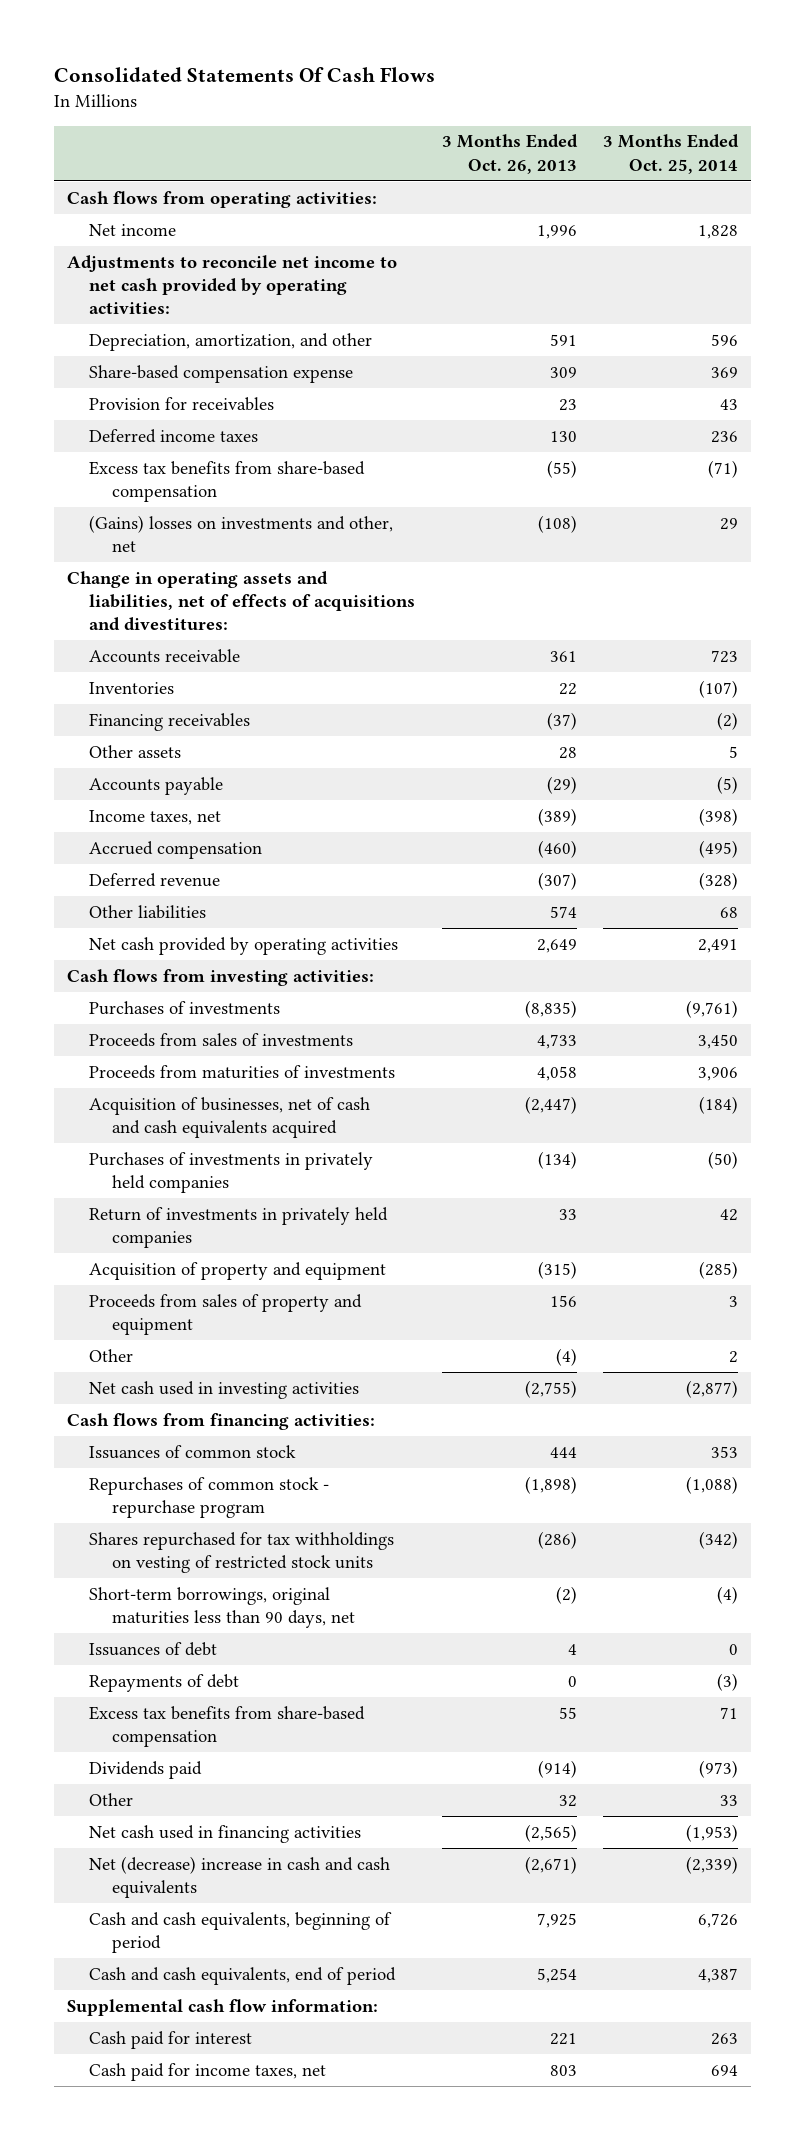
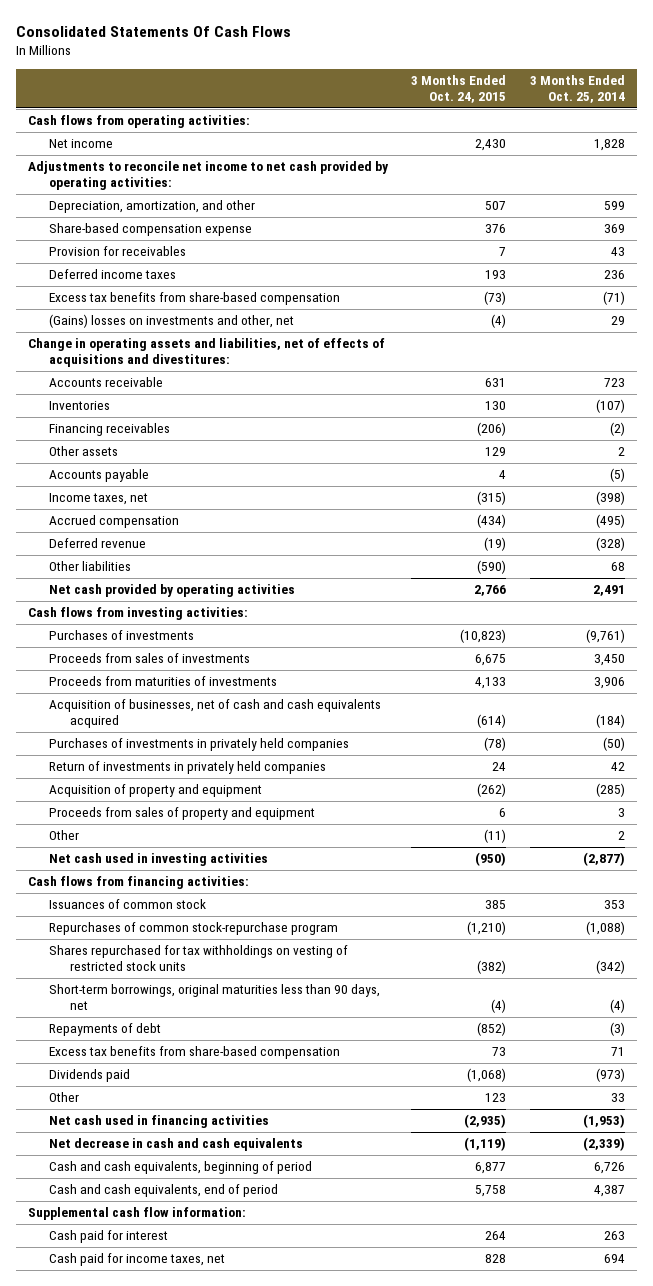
[441,134,578,174] 3 Months Ended Oct. 26, 2013 -> none
none -> [411,75,507,104] 3 Months Ended Oct. 24, 2015
[710,333,738,346] 596 -> [604,201,626,211] 599
[728,745,738,758] 5 -> [618,447,626,457] 2
[89,1476,330,1519] Repurchases of common stock - repurchase program -> [48,922,338,936] Repurchases of common stock-repurchase program
[89,1641,218,1656] Issuances of debt -> none
[89,1855,391,1899] Net (decrease) increase in cash and cash equivalents -> [48,1138,303,1152] Net decrease in cash and cash equivalents

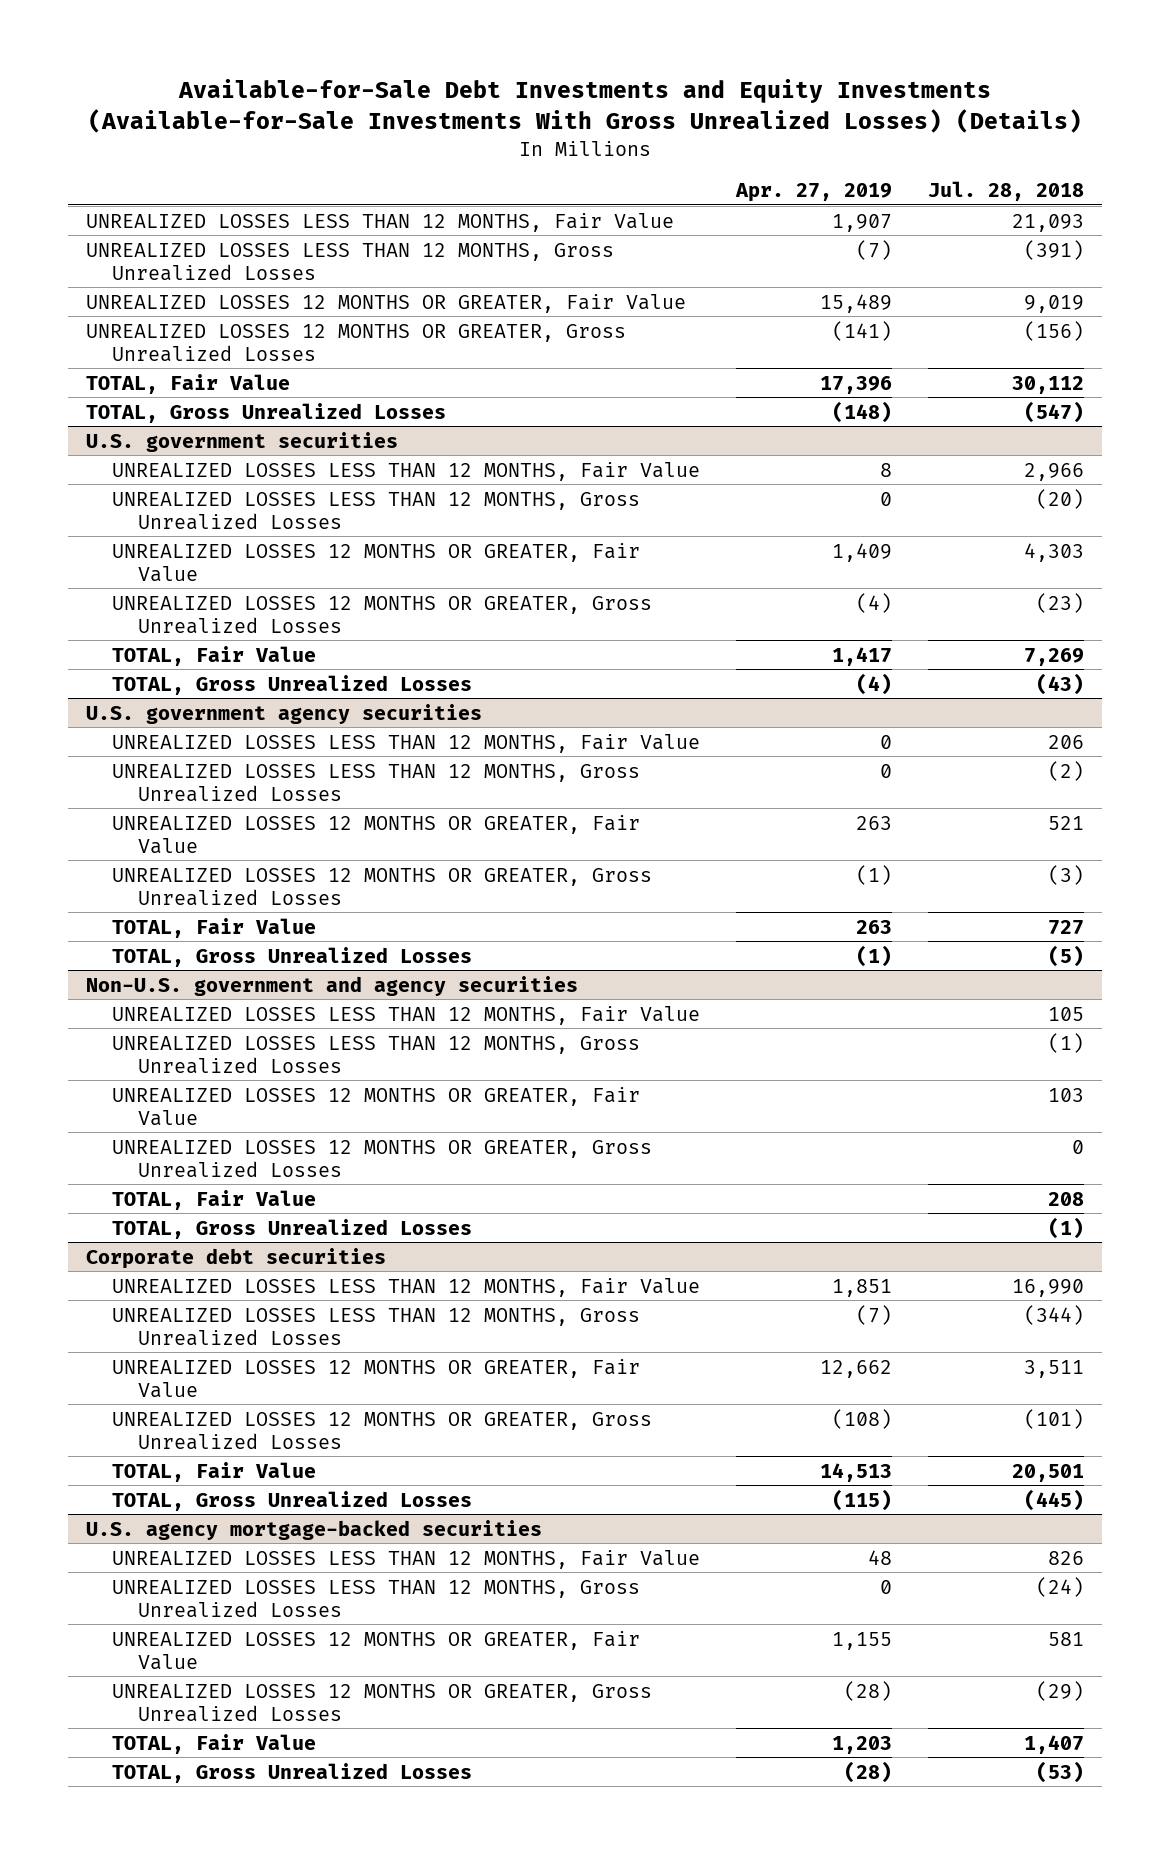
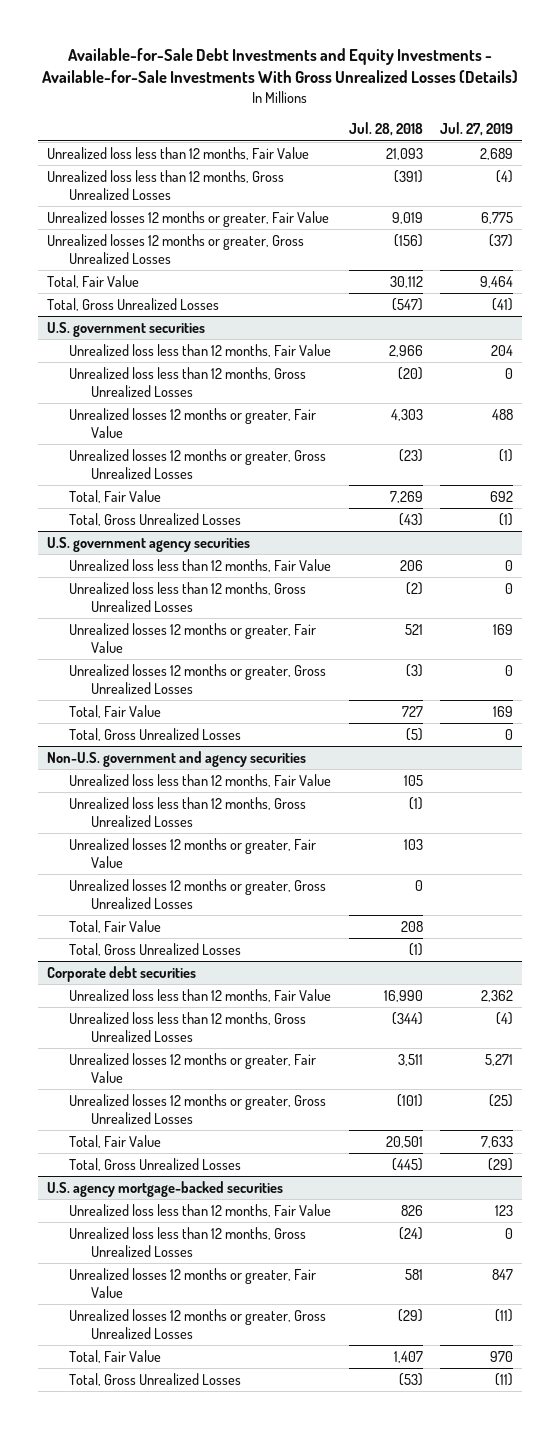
[87,79,1082,134] Available-for-Sale Debt Investments and Equity Investments (Available-for-Sale Investments With Gross Unrealized Losses) (Details) -> [42,47,519,84] Available-for-Sale Debt Investments and Equity Investments - Available-for-Sale Investments With Gross Unrealized Losses (Details)
[734,183,892,203] Apr. 27, 2019 -> none
none -> [440,122,514,137] Jul. 27, 2019
[85,212,674,232] UNREALIZED LOSSES LESS THAN 12 MONTHS, Fair Value -> [46,146,309,160] Unrealized loss less than 12 months, Fair Value
[85,242,614,281] UNREALIZED LOSSES LESS THAN 12 MONTHS, Gross Unrealized Losses -> [46,169,284,200] Unrealized loss less than 12 months, Gross Unrealized Losses
[85,293,686,313] UNREALIZED LOSSES 12 MONTHS OR GREATER, Fair Value -> [46,210,329,227] Unrealized losses 12 months or greater, Fair Value
[85,323,626,362] UNREALIZED LOSSES 12 MONTHS OR GREATER, Gross Unrealized Losses -> [46,233,304,264] Unrealized losses 12 months or greater, Gross Unrealized Losses
[85,373,290,394] TOTAL, Fair Value -> [46,274,139,288] Total, Fair Value
[85,402,446,423] TOTAL, Gross Unrealized Losses -> [46,297,219,311] Total, Gross Unrealized Losses
[111,461,700,481] UNREALIZED LOSSES LESS THAN 12 MONTHS, Fair Value -> [69,343,332,357] Unrealized loss less than 12 months, Fair Value
[111,491,640,530] UNREALIZED LOSSES LESS THAN 12 MONTHS, Gross Unrealized Losses -> [69,366,307,397] Unrealized loss less than 12 months, Gross Unrealized Losses
[111,542,640,582] UNREALIZED LOSSES 12 MONTHS OR GREATER, Fair Value -> [69,407,317,438] Unrealized losses 12 months or greater, Fair Value
[111,595,652,634] UNREALIZED LOSSES 12 MONTHS OR GREATER, Gross Unrealized Losses -> [69,448,327,479] Unrealized losses 12 months or greater, Gross Unrealized Losses
[111,645,316,666] TOTAL, Fair Value -> [69,489,162,503] Total, Fair Value
[111,674,472,695] TOTAL, Gross Unrealized Losses -> [69,512,242,526] Total, Gross Unrealized Losses
[111,733,700,753] UNREALIZED LOSSES LESS THAN 12 MONTHS, Fair Value -> [69,558,332,572] Unrealized loss less than 12 months, Fair Value
[111,763,640,802] UNREALIZED LOSSES LESS THAN 12 MONTHS, Gross Unrealized Losses -> [69,581,307,612] Unrealized loss less than 12 months, Gross Unrealized Losses
[111,814,640,854] UNREALIZED LOSSES 12 MONTHS OR GREATER, Fair Value -> [69,622,317,653] Unrealized losses 12 months or greater, Fair Value
[111,867,652,906] UNREALIZED LOSSES 12 MONTHS OR GREATER, Gross Unrealized Losses -> [69,663,327,694] Unrealized losses 12 months or greater, Gross Unrealized Losses
[111,917,316,938] TOTAL, Fair Value -> [69,704,162,718] Total, Fair Value
[111,946,472,967] TOTAL, Gross Unrealized Losses -> [69,727,242,741] Total, Gross Unrealized Losses
[111,1005,700,1025] UNREALIZED LOSSES LESS THAN 12 MONTHS, Fair Value -> [69,773,332,787] Unrealized loss less than 12 months, Fair Value
[111,1035,640,1074] UNREALIZED LOSSES LESS THAN 12 MONTHS, Gross Unrealized Losses -> [69,796,307,827] Unrealized loss less than 12 months, Gross Unrealized Losses
[111,1086,640,1126] UNREALIZED LOSSES 12 MONTHS OR GREATER, Fair Value -> [69,837,317,868] Unrealized losses 12 months or greater, Fair Value
[111,1139,652,1178] UNREALIZED LOSSES 12 MONTHS OR GREATER, Gross Unrealized Losses -> [69,878,327,909] Unrealized losses 12 months or greater, Gross Unrealized Losses
[111,1189,316,1210] TOTAL, Fair Value -> [69,919,162,933] Total, Fair Value
[111,1218,472,1239] TOTAL, Gross Unrealized Losses -> [69,942,242,956] Total, Gross Unrealized Losses
[111,1277,700,1297] UNREALIZED LOSSES LESS THAN 12 MONTHS, Fair Value -> [69,988,332,1002] Unrealized loss less than 12 months, Fair Value
[111,1307,640,1346] UNREALIZED LOSSES LESS THAN 12 MONTHS, Gross Unrealized Losses -> [69,1011,307,1042] Unrealized loss less than 12 months, Gross Unrealized Losses
[111,1358,640,1398] UNREALIZED LOSSES 12 MONTHS OR GREATER, Fair Value -> [69,1052,317,1083] Unrealized losses 12 months or greater, Fair Value
[111,1411,652,1450] UNREALIZED LOSSES 12 MONTHS OR GREATER, Gross Unrealized Losses -> [69,1093,327,1124] Unrealized losses 12 months or greater, Gross Unrealized Losses
[111,1461,316,1482] TOTAL, Fair Value -> [69,1134,162,1148] Total, Fair Value
[111,1490,472,1511] TOTAL, Gross Unrealized Losses -> [69,1157,242,1171] Total, Gross Unrealized Losses
[111,1549,700,1569] UNREALIZED LOSSES LESS THAN 12 MONTHS, Fair Value -> [69,1203,332,1217] Unrealized loss less than 12 months, Fair Value
[111,1579,640,1618] UNREALIZED LOSSES LESS THAN 12 MONTHS, Gross Unrealized Losses -> [69,1226,307,1257] Unrealized loss less than 12 months, Gross Unrealized Losses
[111,1630,640,1670] UNREALIZED LOSSES 12 MONTHS OR GREATER, Fair Value -> [69,1267,317,1298] Unrealized losses 12 months or greater, Fair Value
[111,1683,652,1722] UNREALIZED LOSSES 12 MONTHS OR GREATER, Gross Unrealized Losses -> [69,1308,327,1339] Unrealized losses 12 months or greater, Gross Unrealized Losses
[111,1733,316,1754] TOTAL, Fair Value -> [69,1349,162,1363] Total, Fair Value
[111,1762,472,1783] TOTAL, Gross Unrealized Losses -> [69,1372,242,1386] Total, Gross Unrealized Losses

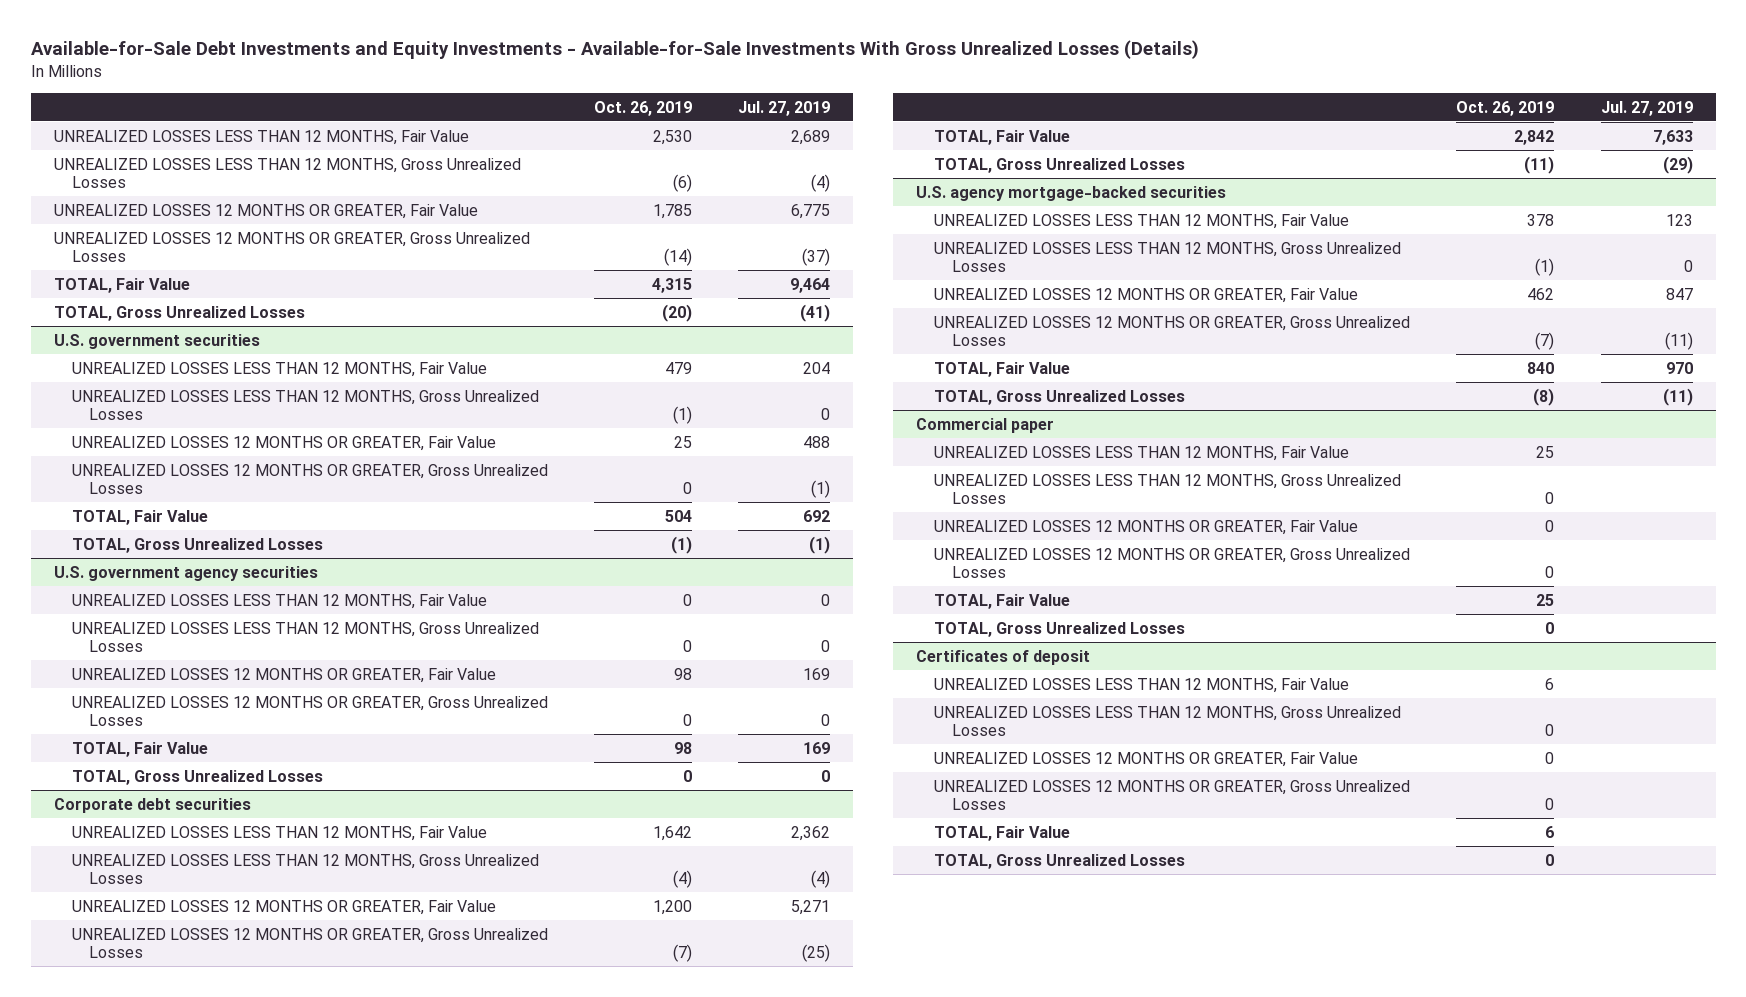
[348,122,423,137] Jul. 28, 2018 -> none
none -> [593,100,692,116] Oct. 26, 2019
[46,146,309,160] Unrealized loss less than 12 months, Fair Value -> [53,129,469,145] UNREALIZED LOSSES LESS THAN 12 MONTHS, Fair Value
[46,169,284,200] Unrealized loss less than 12 months, Gross Unrealized Losses -> [53,157,521,189] UNREALIZED LOSSES LESS THAN 12 MONTHS, Gross Unrealized Losses
[46,210,329,227] Unrealized losses 12 months or greater, Fair Value -> [53,203,478,219] UNREALIZED LOSSES 12 MONTHS OR GREATER, Fair Value
[46,233,304,264] Unrealized losses 12 months or greater, Gross Unrealized Losses -> [53,231,530,263] UNREALIZED LOSSES 12 MONTHS OR GREATER, Gross Unrealized Losses
[46,274,139,288] Total, Fair Value -> [53,277,190,293] TOTAL, Fair Value
[46,297,219,311] Total, Gross Unrealized Losses -> [53,305,305,321] TOTAL, Gross Unrealized Losses
[69,343,332,357] Unrealized loss less than 12 months, Fair Value -> [71,361,487,377] UNREALIZED LOSSES LESS THAN 12 MONTHS, Fair Value
[69,366,307,397] Unrealized loss less than 12 months, Gross Unrealized Losses -> [71,389,539,421] UNREALIZED LOSSES LESS THAN 12 MONTHS, Gross Unrealized Losses
[69,407,317,438] Unrealized losses 12 months or greater, Fair Value -> [71,435,496,451] UNREALIZED LOSSES 12 MONTHS OR GREATER, Fair Value
[69,448,327,479] Unrealized losses 12 months or greater, Gross Unrealized Losses -> [71,463,548,495] UNREALIZED LOSSES 12 MONTHS OR GREATER, Gross Unrealized Losses
[69,489,162,503] Total, Fair Value -> [71,509,208,525] TOTAL, Fair Value
[69,512,242,526] Total, Gross Unrealized Losses -> [71,537,323,553] TOTAL, Gross Unrealized Losses
[46,750,306,767] Non-U.S. government and agency securities -> none
[69,773,332,787] Unrealized loss less than 12 months, Fair Value -> none
[69,796,307,827] Unrealized loss less than 12 months, Gross Unrealized Losses -> none
[69,837,317,868] Unrealized losses 12 months or greater, Fair Value -> none
[69,878,327,909] Unrealized losses 12 months or greater, Gross Unrealized Losses -> none
[69,919,162,933] Total, Fair Value -> none
[69,942,242,956] Total, Gross Unrealized Losses -> none
[69,558,332,572] Unrealized loss less than 12 months, Fair Value -> [71,593,487,609] UNREALIZED LOSSES LESS THAN 12 MONTHS, Fair Value
[69,581,307,612] Unrealized loss less than 12 months, Gross Unrealized Losses -> [71,621,539,653] UNREALIZED LOSSES LESS THAN 12 MONTHS, Gross Unrealized Losses
[69,622,317,653] Unrealized losses 12 months or greater, Fair Value -> [71,667,496,683] UNREALIZED LOSSES 12 MONTHS OR GREATER, Fair Value
[69,663,327,694] Unrealized losses 12 months or greater, Gross Unrealized Losses -> [71,695,548,727] UNREALIZED LOSSES 12 MONTHS OR GREATER, Gross Unrealized Losses
[69,704,162,718] Total, Fair Value -> [71,741,208,757] TOTAL, Fair Value
[69,727,242,741] Total, Gross Unrealized Losses -> [71,769,323,785] TOTAL, Gross Unrealized Losses
[69,988,332,1002] Unrealized loss less than 12 months, Fair Value -> [71,825,487,841] UNREALIZED LOSSES LESS THAN 12 MONTHS, Fair Value
[69,1011,307,1042] Unrealized loss less than 12 months, Gross Unrealized Losses -> [71,853,539,885] UNREALIZED LOSSES LESS THAN 12 MONTHS, Gross Unrealized Losses
[69,1052,317,1083] Unrealized losses 12 months or greater, Fair Value -> [71,899,496,915] UNREALIZED LOSSES 12 MONTHS OR GREATER, Fair Value
[69,1093,327,1124] Unrealized losses 12 months or greater, Gross Unrealized Losses -> [71,927,548,959] UNREALIZED LOSSES 12 MONTHS OR GREATER, Gross Unrealized Losses
[69,1134,162,1148] Total, Fair Value -> [933,129,1070,145] TOTAL, Fair Value
[69,1157,242,1171] Total, Gross Unrealized Losses -> [933,157,1185,173] TOTAL, Gross Unrealized Losses
[69,1203,332,1217] Unrealized loss less than 12 months, Fair Value -> [933,213,1349,229] UNREALIZED LOSSES LESS THAN 12 MONTHS, Fair Value
[69,1226,307,1257] Unrealized loss less than 12 months, Gross Unrealized Losses -> [933,241,1401,273] UNREALIZED LOSSES LESS THAN 12 MONTHS, Gross Unrealized Losses
[69,1267,317,1298] Unrealized losses 12 months or greater, Fair Value -> [933,287,1358,303] UNREALIZED LOSSES 12 MONTHS OR GREATER, Fair Value
[69,1308,327,1339] Unrealized losses 12 months or greater, Gross Unrealized Losses -> [933,315,1410,347] UNREALIZED LOSSES 12 MONTHS OR GREATER, Gross Unrealized Losses
[69,1349,162,1363] Total, Fair Value -> [933,361,1070,377] TOTAL, Fair Value
[69,1372,242,1386] Total, Gross Unrealized Losses -> [933,389,1185,405] TOTAL, Gross Unrealized Losses
none -> [916,417,1055,433] Commercial paper
none -> [933,445,1349,461] UNREALIZED LOSSES LESS THAN 12 MONTHS, Fair Value
none -> [933,473,1401,505] UNREALIZED LOSSES LESS THAN 12 MONTHS, Gross Unrealized Losses
none -> [933,519,1358,535] UNREALIZED LOSSES 12 MONTHS OR GREATER, Fair Value
none -> [933,547,1410,579] UNREALIZED LOSSES 12 MONTHS OR GREATER, Gross Unrealized Losses
none -> [933,593,1070,609] TOTAL, Fair Value
none -> [933,621,1185,637] TOTAL, Gross Unrealized Losses
none -> [916,649,1091,665] Certificates of deposit
none -> [933,677,1349,693] UNREALIZED LOSSES LESS THAN 12 MONTHS, Fair Value
none -> [933,705,1401,737] UNREALIZED LOSSES LESS THAN 12 MONTHS, Gross Unrealized Losses
none -> [933,751,1358,767] UNREALIZED LOSSES 12 MONTHS OR GREATER, Fair Value
none -> [933,779,1410,811] UNREALIZED LOSSES 12 MONTHS OR GREATER, Gross Unrealized Losses
none -> [933,825,1070,841] TOTAL, Fair Value
none -> [933,853,1185,869] TOTAL, Gross Unrealized Losses

